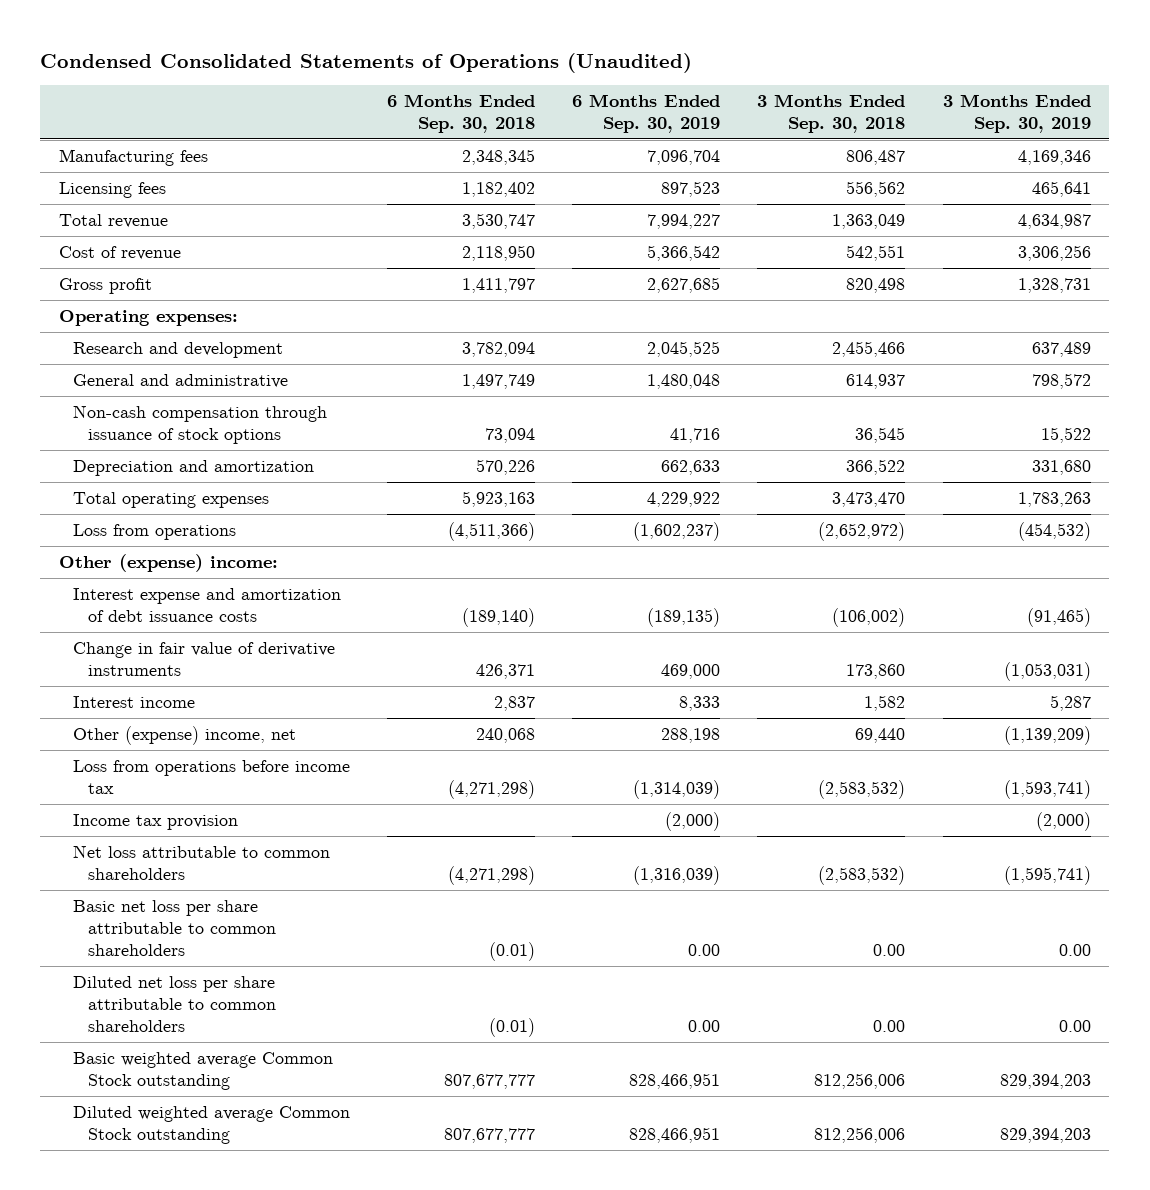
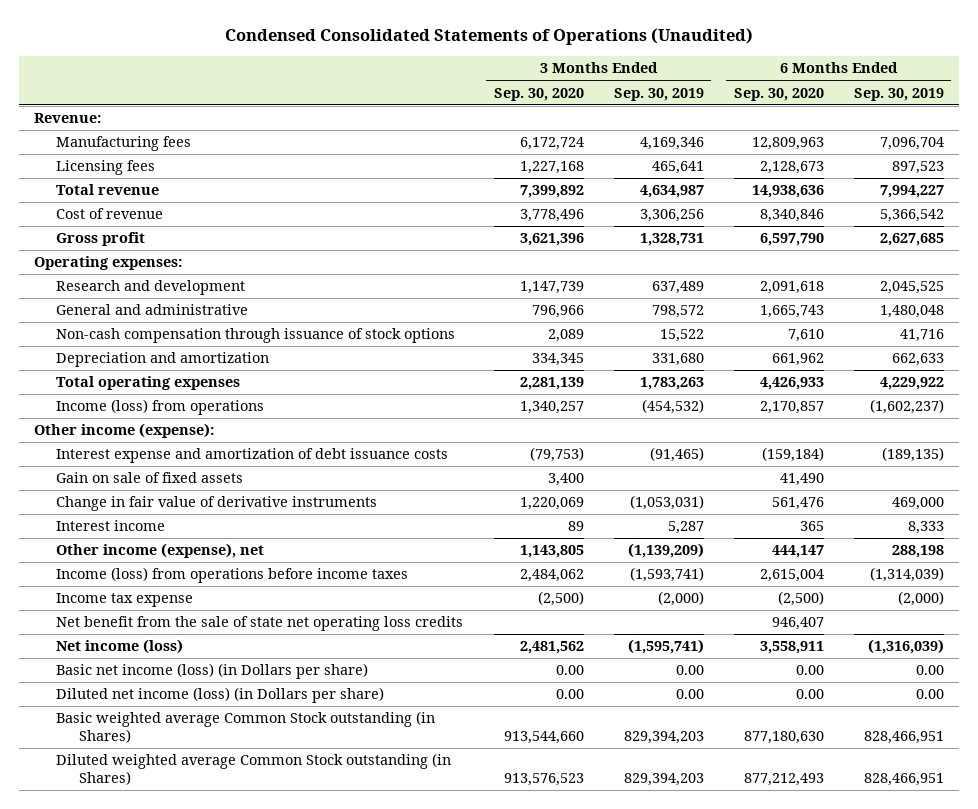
[387,93,536,133] 6 Months Ended Sep. 30, 2018 -> none
[757,93,906,133] 3 Months Ended Sep. 30, 2018 -> none
none -> [493,87,584,101] Sep. 30, 2020
none -> [733,87,824,101] Sep. 30, 2020
none -> [33,113,101,124] Revenue:
[73,523,237,540] Loss from operations -> [56,399,265,416] Income (loss) from operations
[59,553,279,572] Other (expense) income: -> [33,423,214,439] Other income (expense):
none -> [56,472,244,484] Gain on sale of fixed assets
[73,725,297,745] Other (expense) income, net -> [56,543,265,559] Other income (expense), net
[73,759,351,794] Loss from operations before income tax -> [56,567,409,584] Income (loss) from operations before income taxes
[73,813,239,830] Income tax provision -> [56,593,194,608] Income tax expense
none -> [56,616,464,632] Net benefit from the sale of state net operating loss credits
[73,844,331,880] Net loss attributable to common shareholders -> [56,639,184,655] Net income (loss)
[73,899,276,956] Basic net loss per share attributable to common shareholders -> [56,663,369,680] Basic net income (loss) (in Dollars per share)
[73,975,276,1032] Diluted net loss per share attributable to common shareholders -> [56,687,385,704] Diluted net income (loss) (in Dollars per share)
[73,1051,334,1090] Basic weighted average Common Stock outstanding -> [56,711,436,743] Basic weighted average Common Stock outstanding (in Shares)
[73,1105,351,1144] Diluted weighted average Common Stock outstanding -> [56,753,452,785] Diluted weighted average Common Stock outstanding (in Shares)

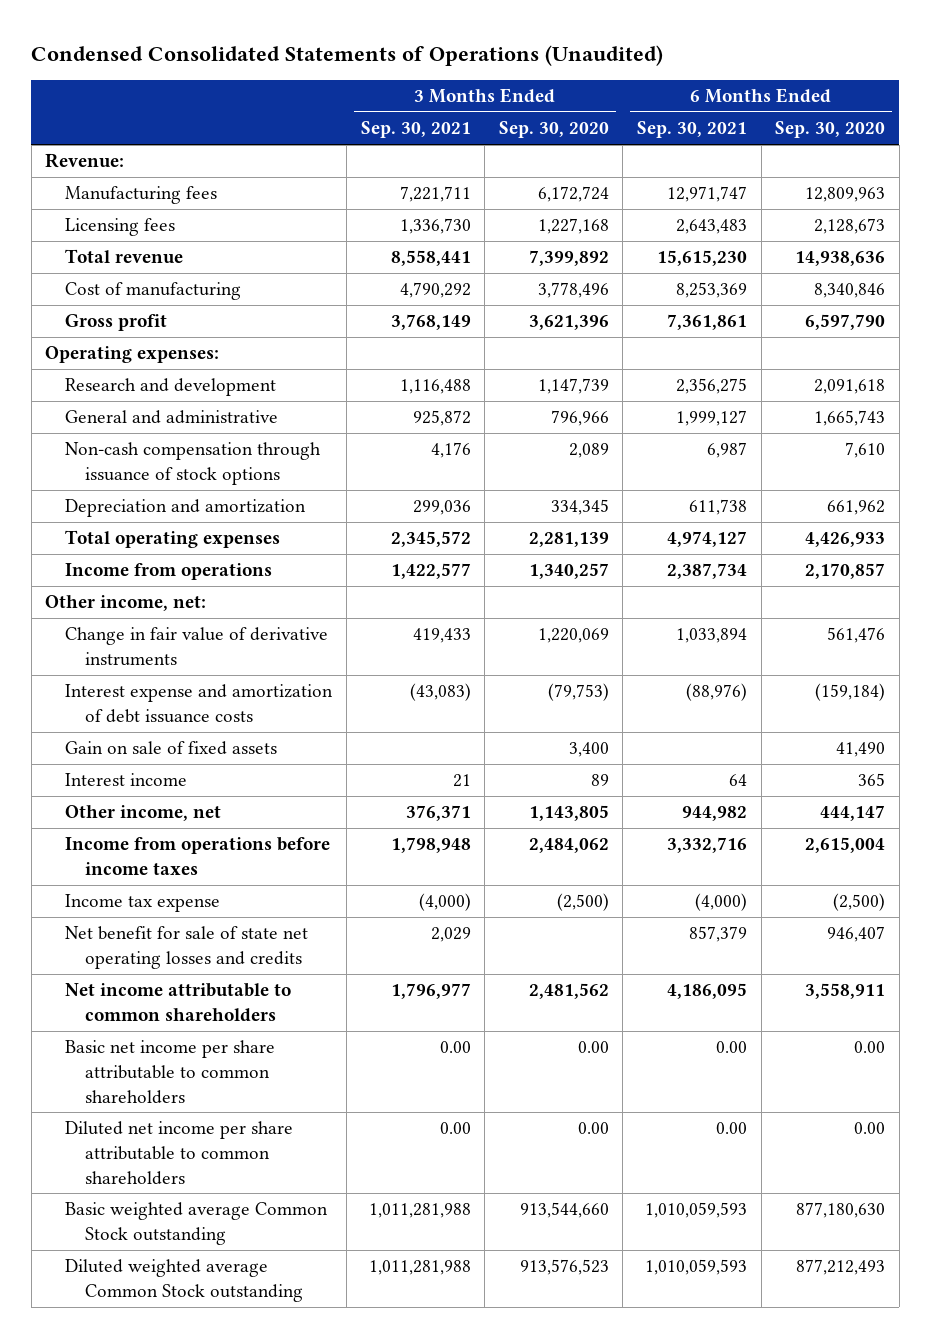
[613,87,704,101] Sep. 30, 2019 -> none
[853,87,944,101] Sep. 30, 2019 -> none
none -> [360,121,471,139] Sep. 30, 2021
none -> [636,121,747,139] Sep. 30, 2021
[56,208,164,220] Cost of revenue -> [65,282,242,301] Cost of manufacturing
[56,399,265,416] Income (loss) from operations -> [65,563,273,581] Income from operations
[33,423,214,439] Other income (expense): -> [45,595,207,612] Other income, net:
[56,496,378,512] Change in fair value of derivative instruments -> [65,627,329,666] Change in fair value of derivative instruments
[56,543,265,559] Other income (expense), net -> [65,805,222,822] Other income, net
[56,567,409,584] Income (loss) from operations before income taxes -> [65,837,331,875] Income from operations before income taxes
[56,616,464,632] Net benefit from the sale of state net operating loss credits -> [65,926,309,969] Net benefit for sale of state net operating losses and credits
[56,639,184,655] Net income (loss) -> [65,983,292,1022] Net income attributable to common shareholders
[56,663,369,680] Basic net income (loss) (in Dollars per share) -> [65,1040,276,1104] Basic net income per share attributable to common shareholders
[56,687,385,704] Diluted net income (loss) (in Dollars per share) -> [65,1121,294,1185] Diluted net income per share attributable to common shareholders
[56,711,436,743] Basic weighted average Common Stock outstanding (in Shares) -> [65,1202,329,1245] Basic weighted average Common Stock outstanding
[56,753,452,785] Diluted weighted average Common Stock outstanding (in Shares) -> [65,1259,304,1302] Diluted weighted average Common Stock outstanding

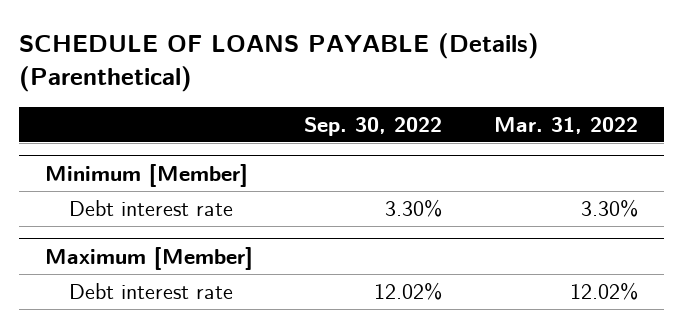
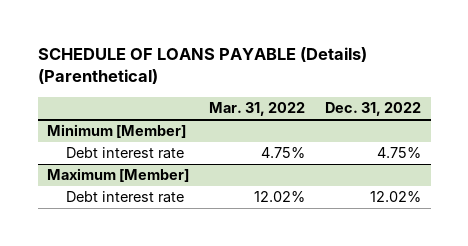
[304,116,443,136] Sep. 30, 2022 -> none
none -> [325,102,422,117] Dec. 31, 2022
[580,199,638,218] 3.30% -> [261,147,306,159] 4.75%

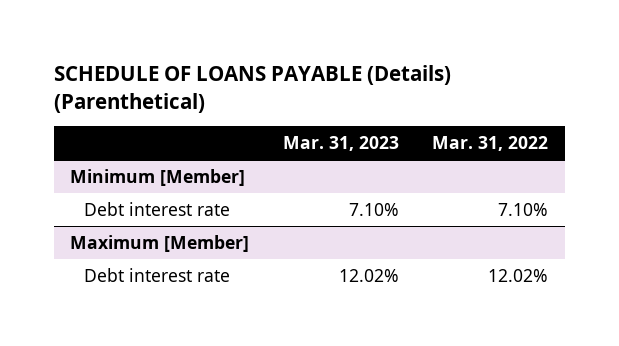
[325,102,422,117] Dec. 31, 2022 -> none
none -> [282,136,399,152] Mar. 31, 2023
[261,147,306,159] 4.75% -> [498,202,549,216] 7.10%

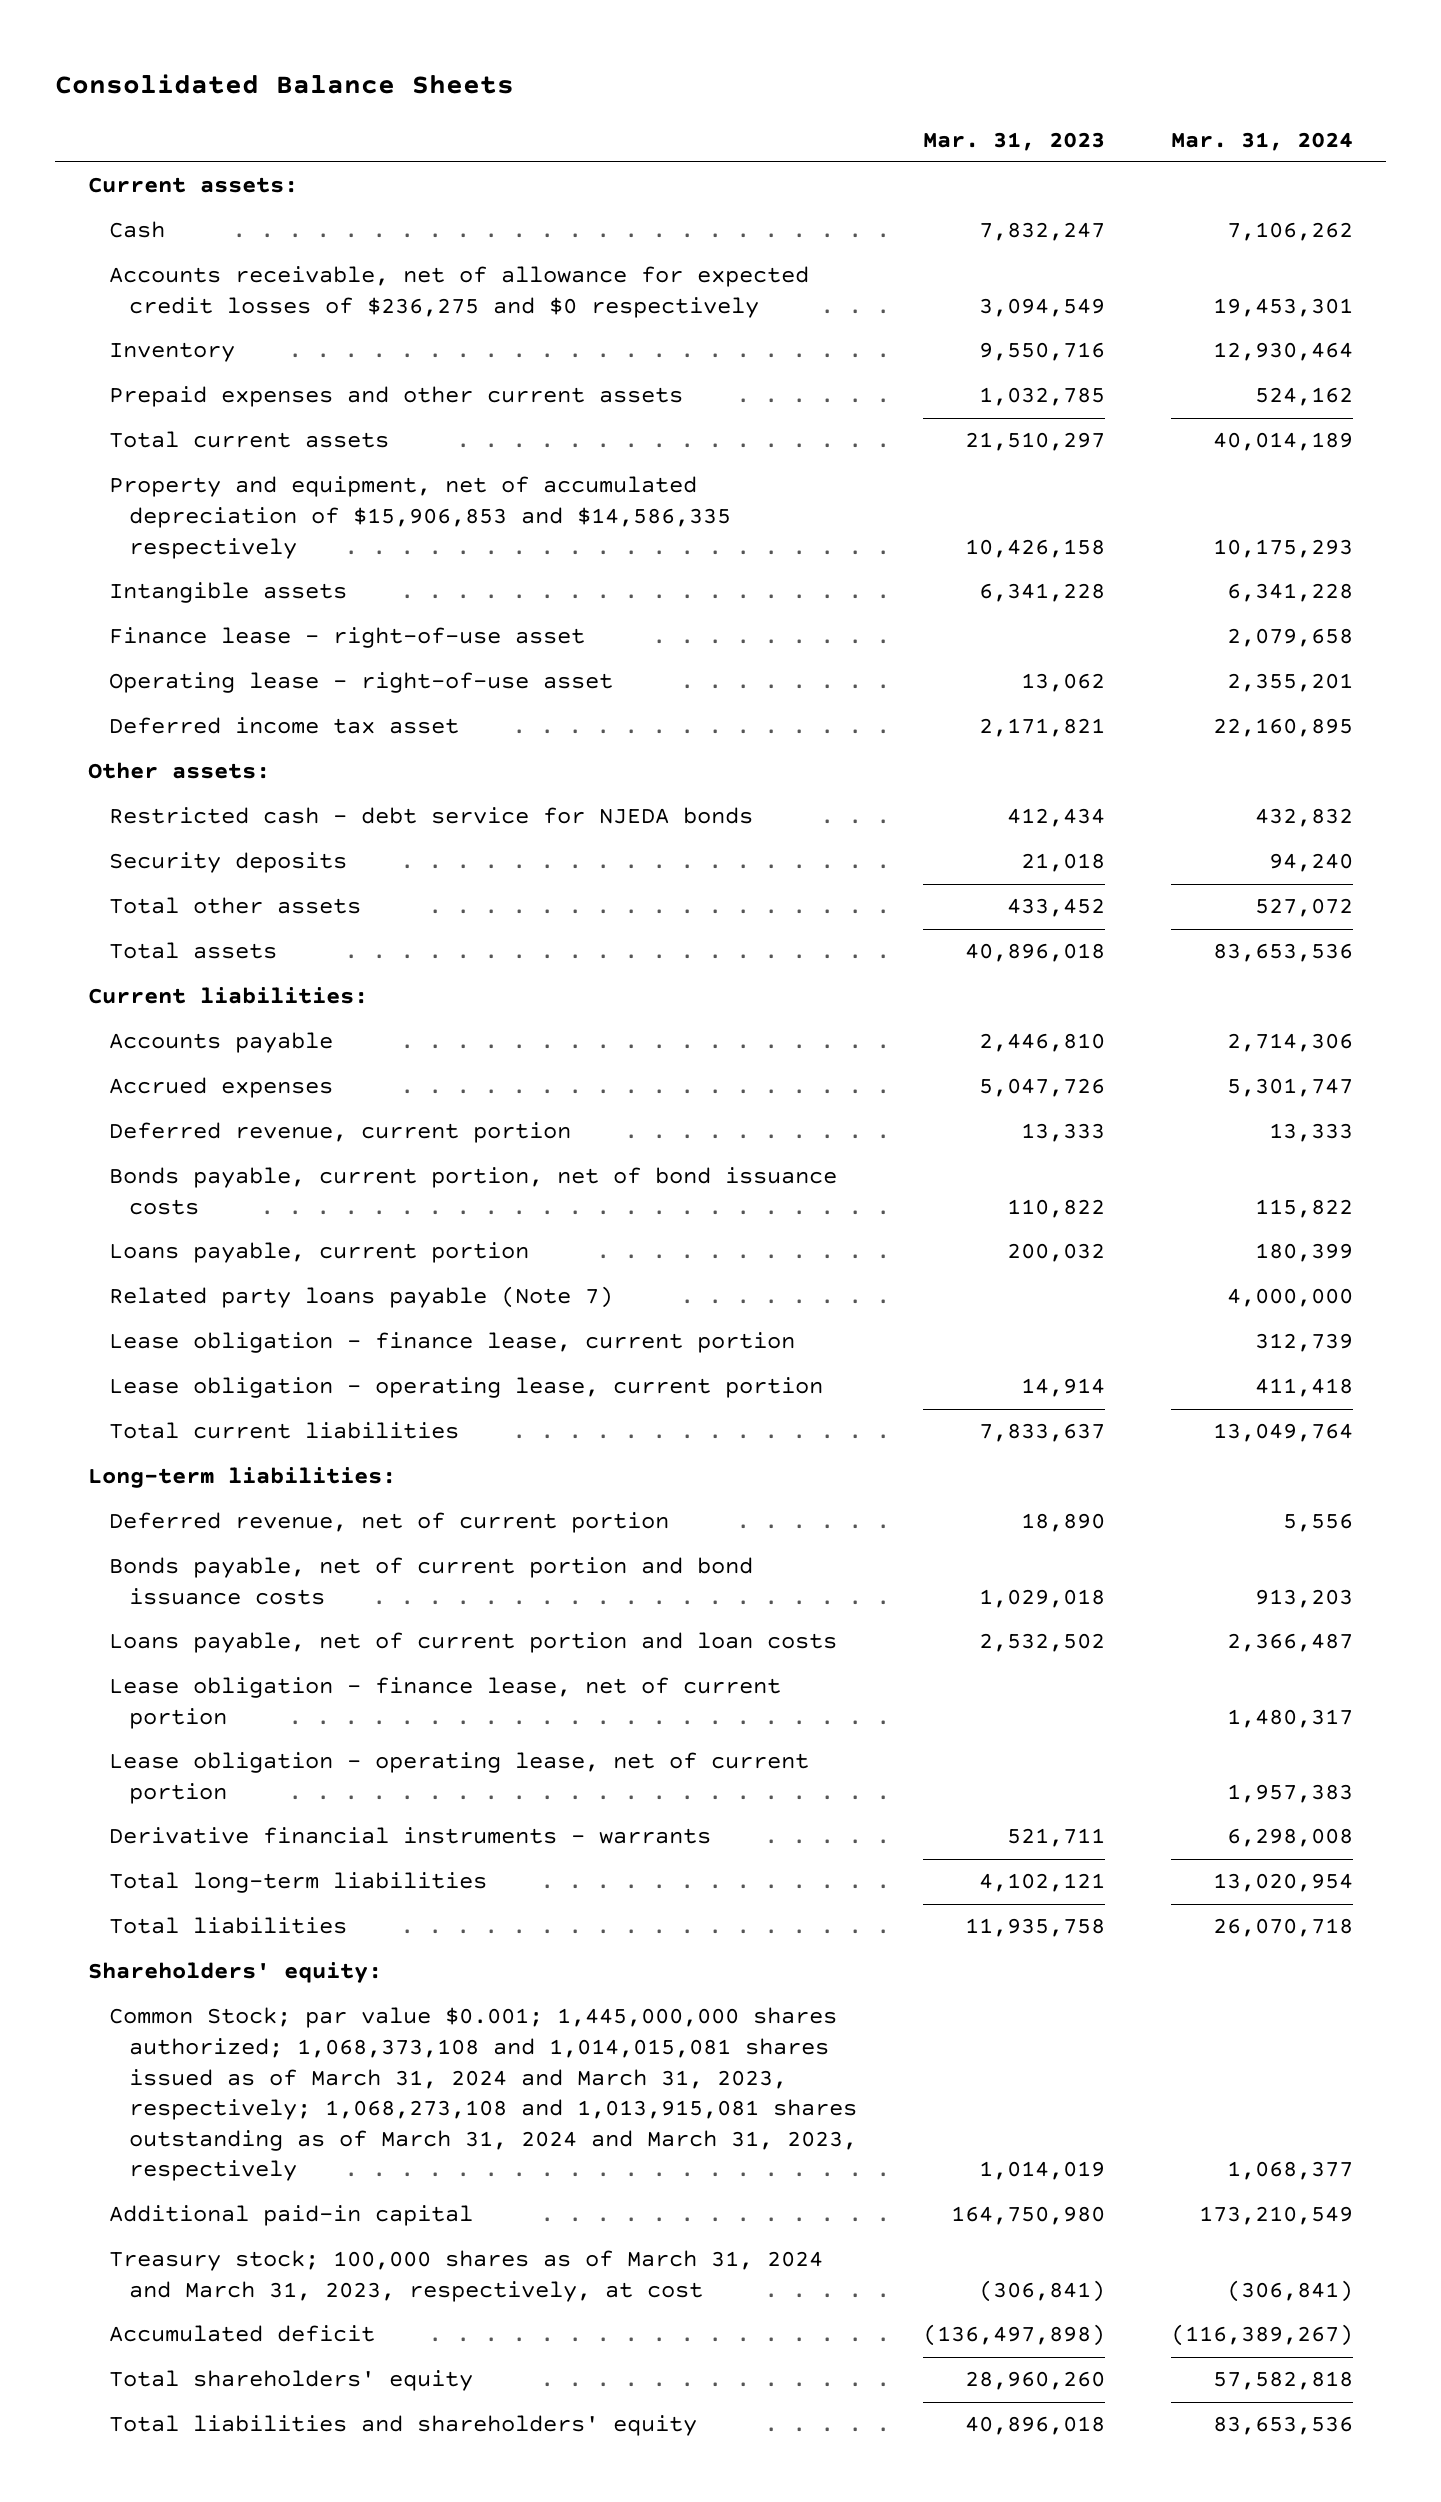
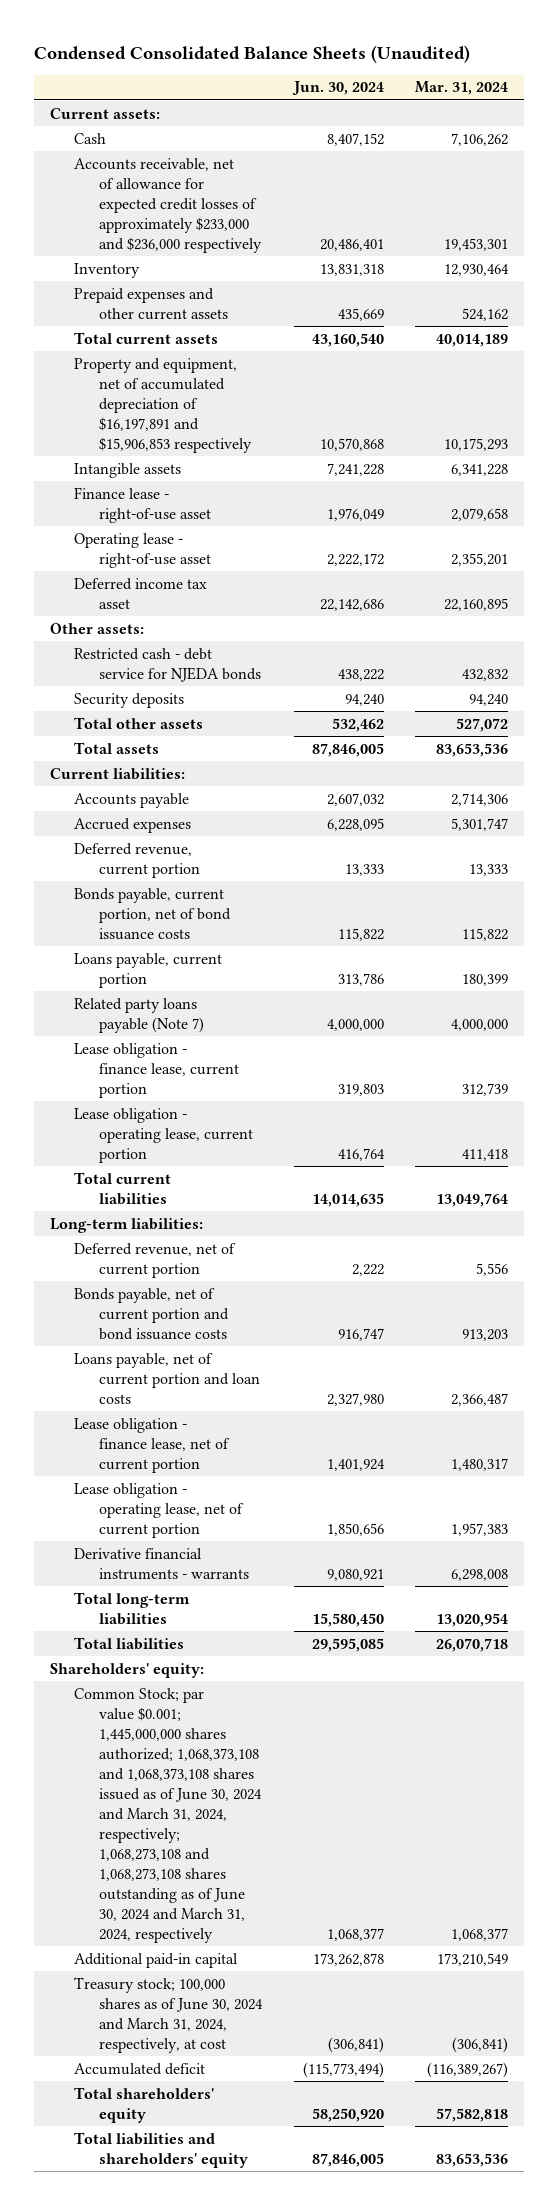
[55,74,515,95] Consolidated Balance Sheets -> [33,44,470,63] Condensed Consolidated Balance Sheets (Unaudited)
[923,131,1106,151] Mar. 31, 2023 -> none
none -> [291,81,384,96] Jun. 30, 2024
[108,266,809,319] Accounts receivable, net of allowance for expected credit losses of $236,275 and $0 respectively -> [74,157,262,253] Accounts receivable, net of allowance for expected credit losses of approximately $233,000 and $236,000 respectively
[108,476,732,559] Property and equipment, net of accumulated depreciation of $15,906,853 and $14,586,335 respectively -> [74,357,252,453] Property and equipment, net of accumulated depreciation of $16,197,891 and $15,906,853 respectively
[108,2007,858,2182] Common Stock; par value $0.001; 1,445,000,000 shares authorized; 1,068,373,108 and 1,014,015,081 shares issued as of March 31, 2024 and March 31, 2023, respectively; 1,068,273,108 and 1,013,915,081 shares outstanding as of March 31, 2024 and March 31, 2023, respectively -> [74,1687,262,1944] Common Stock; par value $0.001; 1,445,000,000 shares authorized; 1,068,373,108 and 1,068,373,108 shares issued as of June 30, 2024 and March 31, 2024, respectively; 1,068,273,108 and 1,068,273,108 shares outstanding as of June 30, 2024 and March 31, 2024, respectively
[108,2250,823,2303] Treasury stock; 100,000 shares as of March 31, 2024 and March 31, 2023, respectively, at cost -> [74,1976,263,2053] Treasury stock; 100,000 shares as of June 30, 2024 and March 31, 2024, respectively, at cost

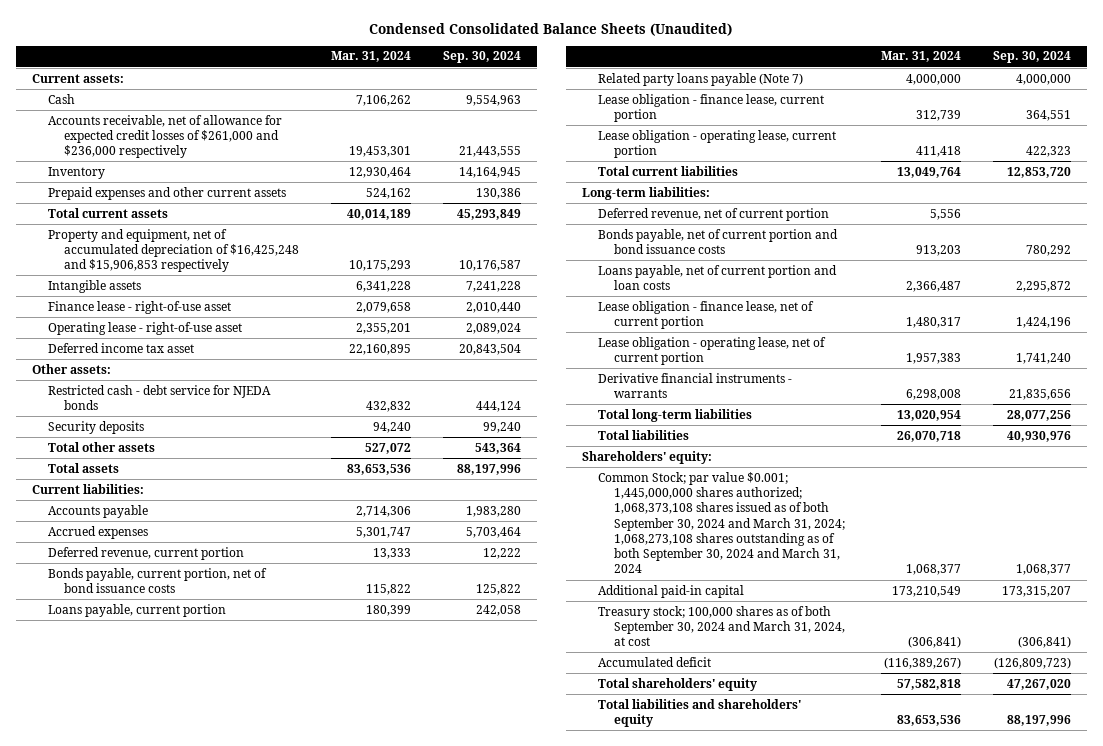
[291,81,384,96] Jun. 30, 2024 -> none
none -> [442,51,521,64] Sep. 30, 2024
[74,157,262,253] Accounts receivable, net of allowance for expected credit losses of approximately $233,000 and $236,000 respectively -> [47,114,282,159] Accounts receivable, net of allowance for expected credit losses of $261,000 and $236,000 respectively
[74,357,252,453] Property and equipment, net of accumulated depreciation of $16,197,891 and $15,906,853 respectively -> [47,228,300,273] Property and equipment, net of accumulated depreciation of $16,425,248 and $15,906,853 respectively
[74,1687,262,1944] Common Stock; par value $0.001; 1,445,000,000 shares authorized; 1,068,373,108 and 1,068,373,108 shares issued as of June 30, 2024 and March 31, 2024, respectively; 1,068,273,108 and 1,068,273,108 shares outstanding as of June 30, 2024 and March 31, 2024, respectively -> [598,471,846,574] Common Stock; par value $0.001; 1,445,000,000 shares authorized; 1,068,373,108 shares issued as of both September 30, 2024 and March 31, 2024; 1,068,273,108 shares outstanding as of both September 30, 2024 and March 31, 2024
[74,1976,263,2053] Treasury stock; 100,000 shares as of June 30, 2024 and March 31, 2024, respectively, at cost -> [598,605,846,647] Treasury stock; 100,000 shares as of both September 30, 2024 and March 31, 2024, at cost

